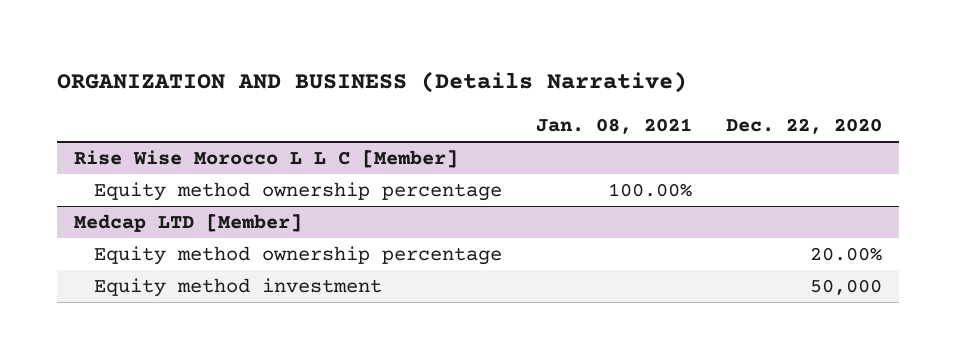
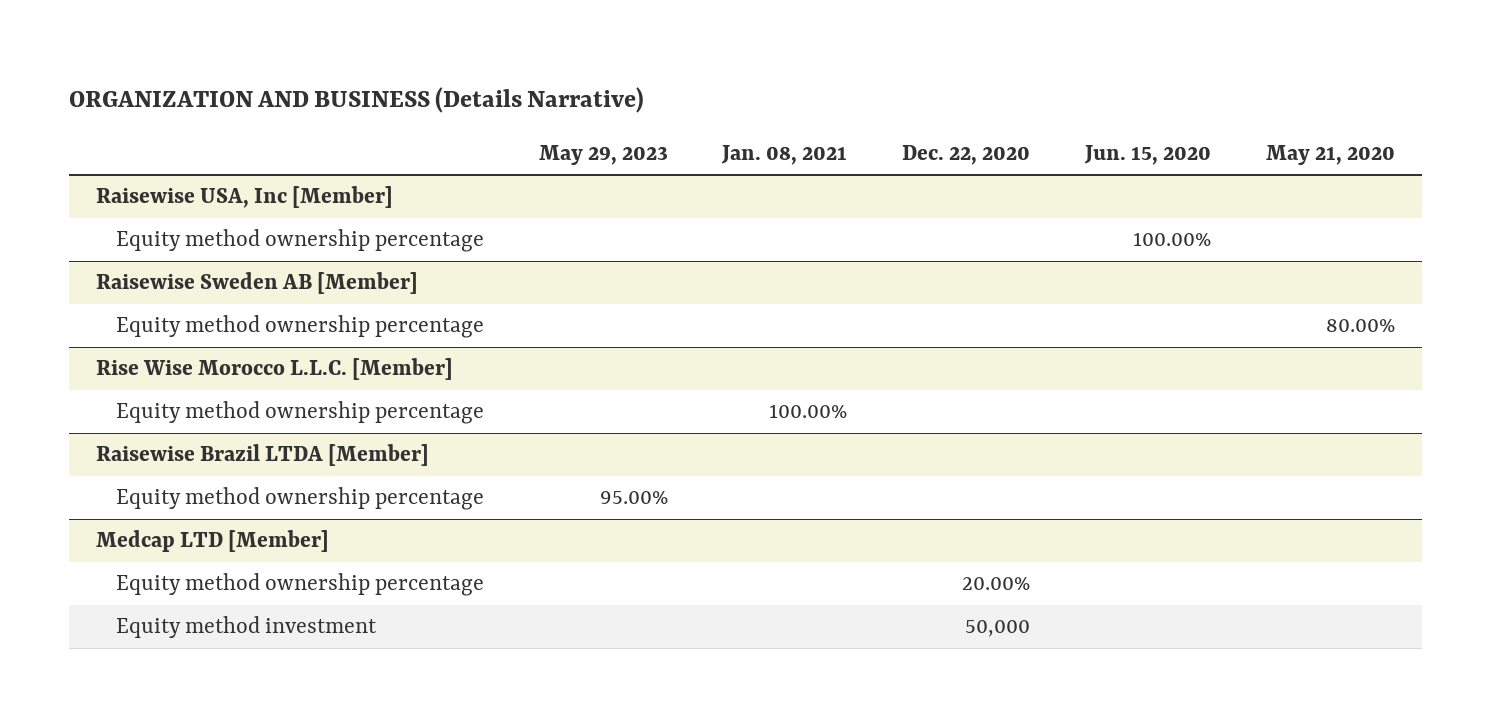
none -> [538,144,668,165] May 29, 2023
none -> [1083,144,1211,165] Jun. 15, 2020
none -> [1265,144,1395,165] May 21, 2020
none -> [96,186,394,209] Raisewise USA, Inc [Member]
none -> [115,229,484,253] Equity method ownership percentage
none -> [96,272,419,295] Raisewise Sweden AB [Member]
none -> [115,315,484,339] Equity method ownership percentage
[73,150,458,169] Rise Wise Morocco L L C [Member] -> [96,358,454,381] Rise Wise Morocco L.L.C. [Member]
none -> [96,444,430,467] Raisewise Brazil LTDA [Member]
none -> [115,487,484,511] Equity method ownership percentage

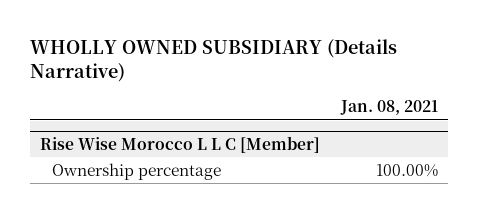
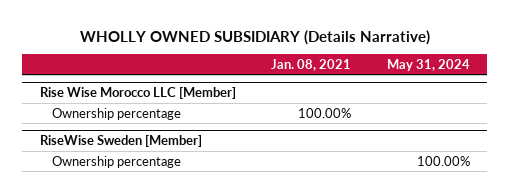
none -> [386,58,470,71] May 31, 2024
[40,135,321,153] Rise Wise Morocco L L C [Member] -> [39,87,236,100] Rise Wise Morocco LLC [Member]
none -> [39,135,202,148] RiseWise Sweden [Member]
none -> [51,155,181,168] Ownership percentage

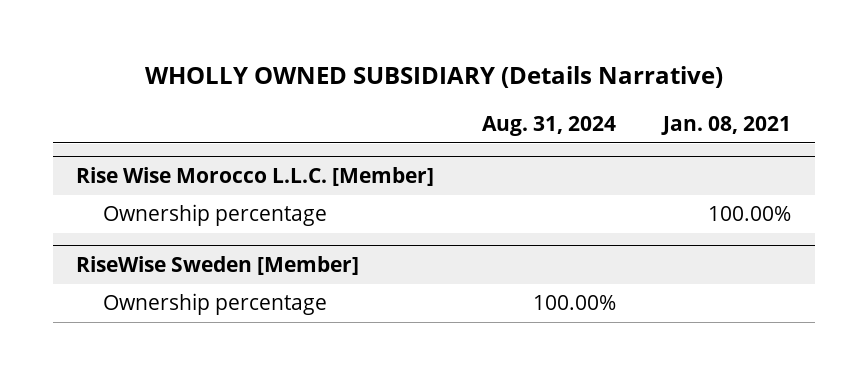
[386,58,470,71] May 31, 2024 -> none
none -> [481,116,616,137] Aug. 31, 2024
[39,87,236,100] Rise Wise Morocco LLC [Member] -> [76,166,435,186] Rise Wise Morocco L.L.C. [Member]

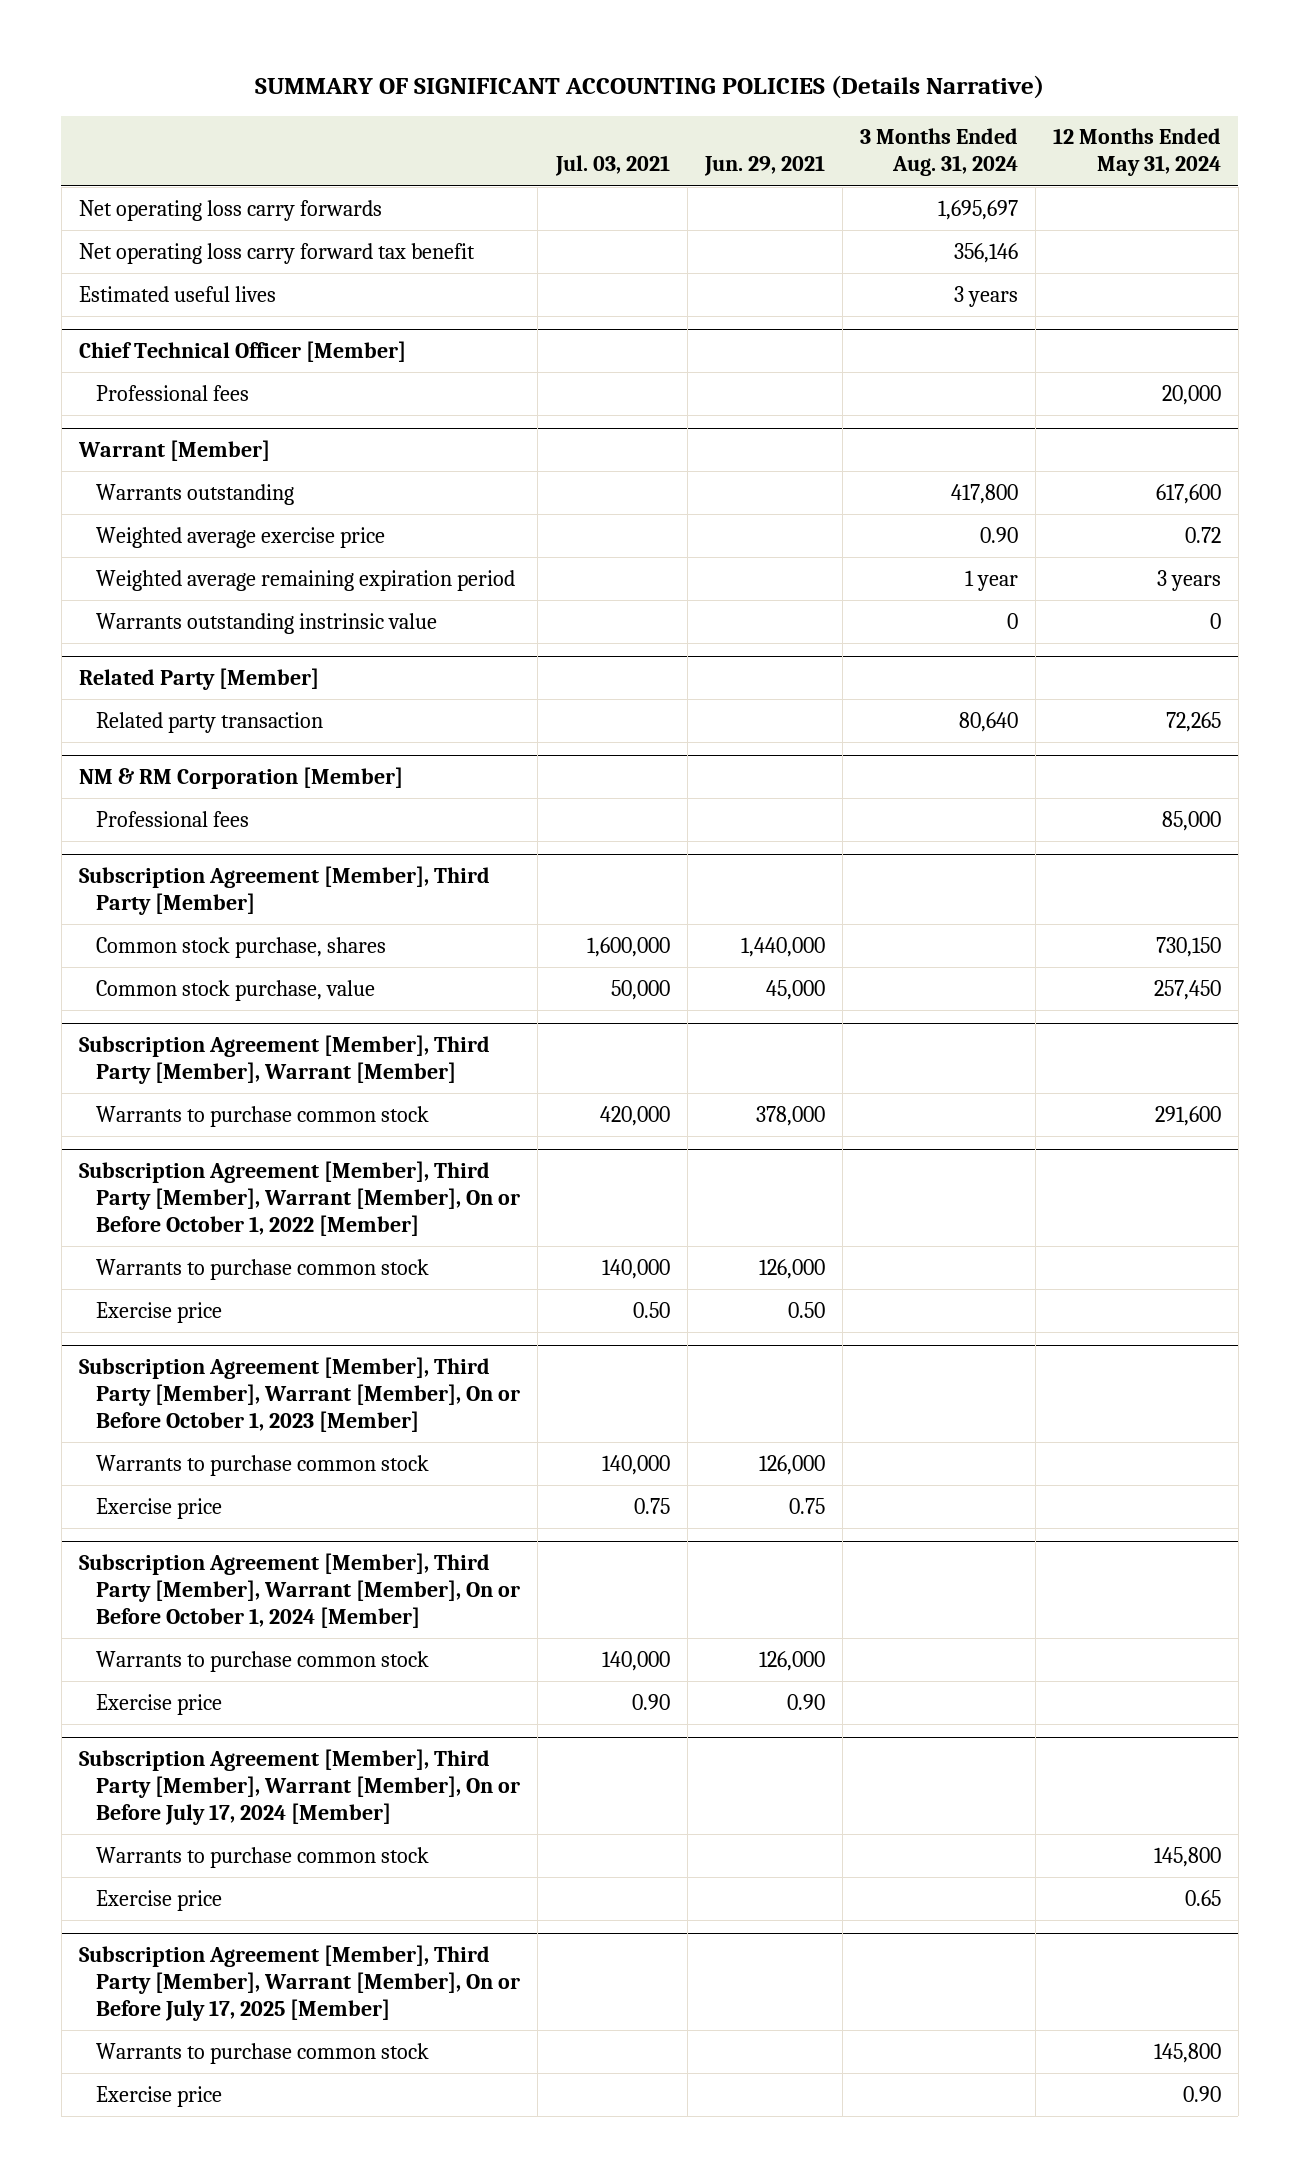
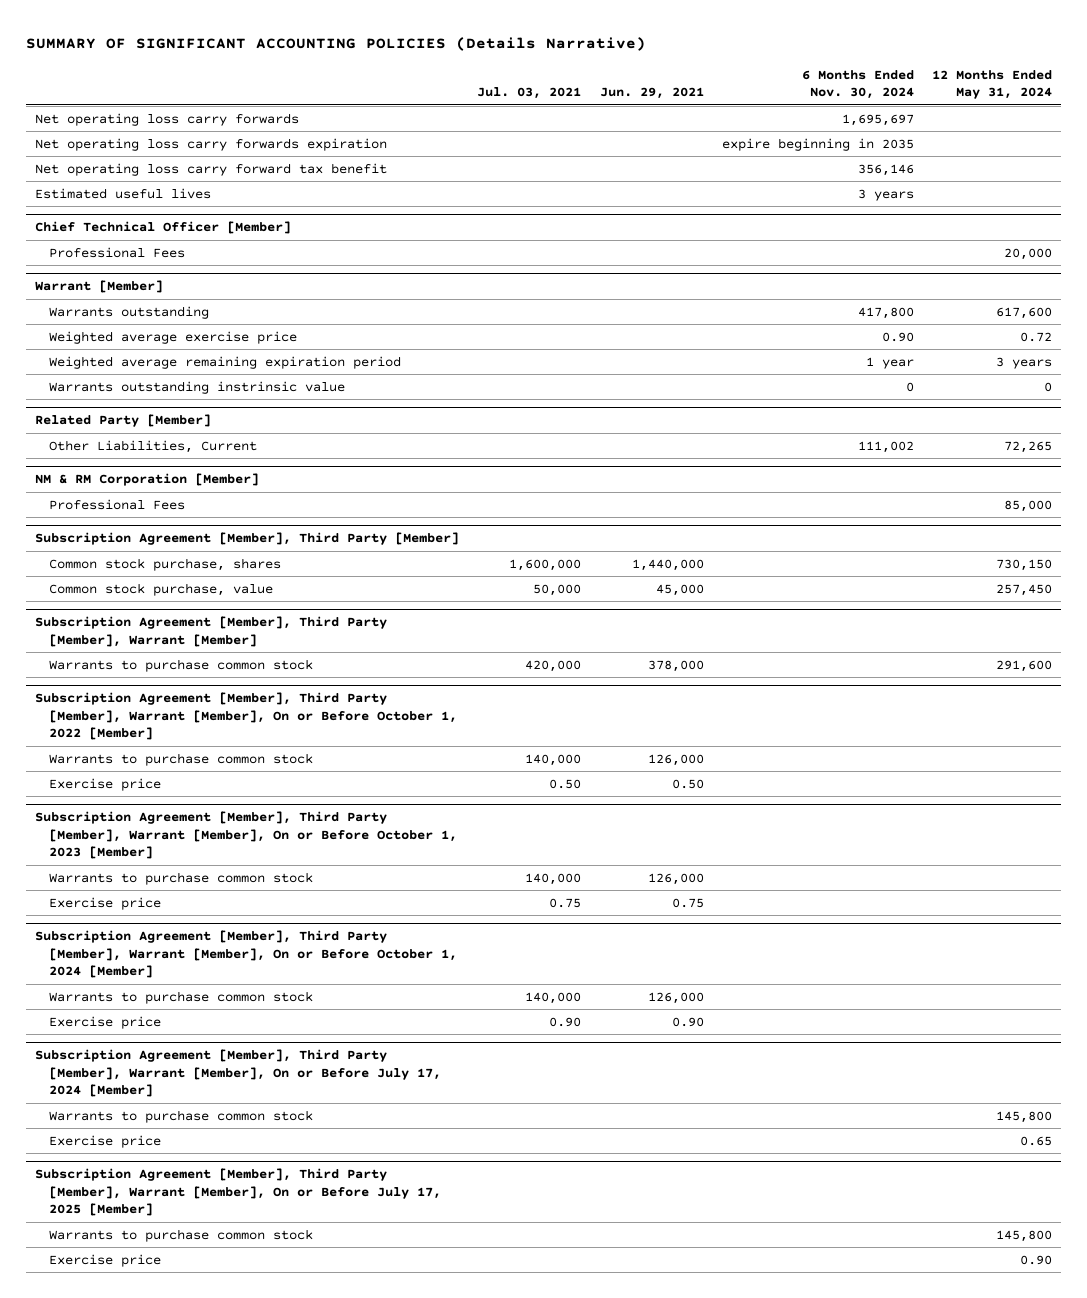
[859,128,1018,177] 3 Months Ended Aug. 31, 2024 -> none
none -> [801,69,914,100] 6 Months Ended Nov. 30, 2024
none -> [35,137,388,151] Net operating loss carry forwards expiration
[96,384,250,401] Professional fees -> [48,246,185,258] Professional Fees
[96,711,324,733] Related party transaction -> [48,439,257,453] Other Liabilities, Current
[96,810,250,827] Professional fees -> [48,498,185,510] Professional Fees

